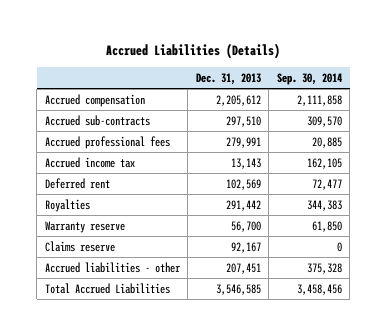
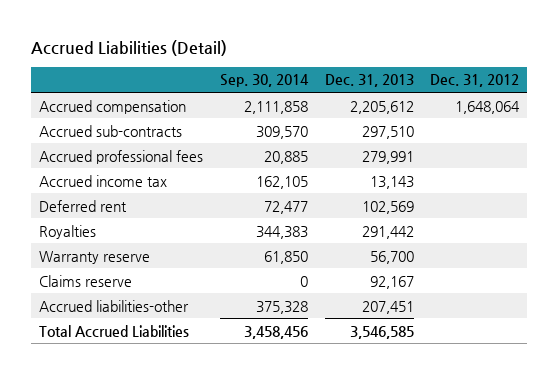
[106,43,281,60] Accrued Liabilities (Details) -> [31,39,228,56] Accrued Liabilities (Detail)
none -> [430,74,520,88] Dec. 31, 2012
[44,261,181,273] Accrued liabilities - other -> [39,299,190,312] Accrued liabilities-other

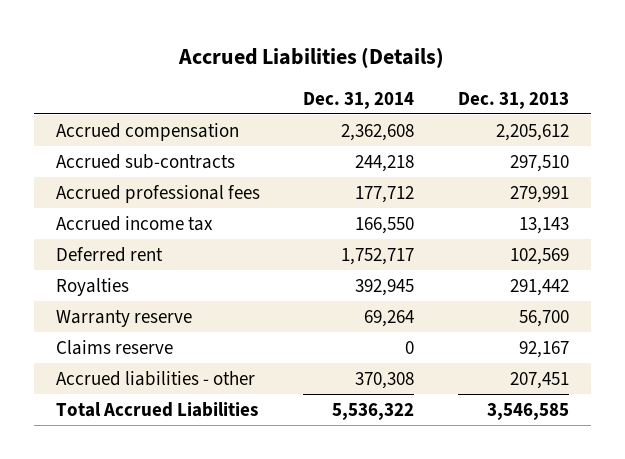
[31,39,228,56] Accrued Liabilities (Detail) -> [178,46,445,68] Accrued Liabilities (Details)
[220,74,310,88] Sep. 30, 2014 -> none
[430,74,520,88] Dec. 31, 2012 -> none
none -> [303,91,415,109] Dec. 31, 2014
[39,299,190,312] Accrued liabilities-other -> [55,370,255,386] Accrued liabilities - other

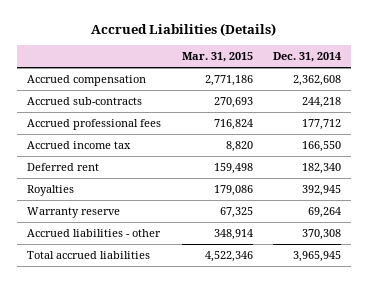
[458,91,570,109] Dec. 31, 2013 -> none
none -> [181,52,253,63] Mar. 31, 2015
[341,247,415,265] 1,752,717 -> [302,162,342,174] 182,340
[55,339,173,355] Claims reserve -> none
[55,401,258,417] Total Accrued Liabilities -> [27,250,151,259] Total accrued liabilities
[332,402,415,420] 5,536,322 -> [293,250,342,262] 3,965,945

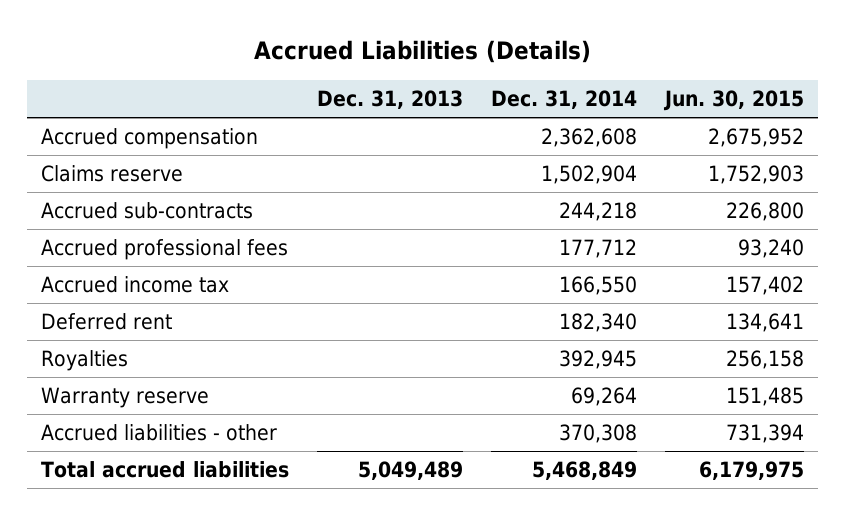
[181,52,253,63] Mar. 31, 2015 -> none
none -> [317,89,464,109] Dec. 31, 2013
none -> [662,89,804,111] Jun. 30, 2015
none -> [41,165,184,183] Claims reserve
[293,250,342,262] 3,965,945 -> [532,461,638,481] 5,468,849

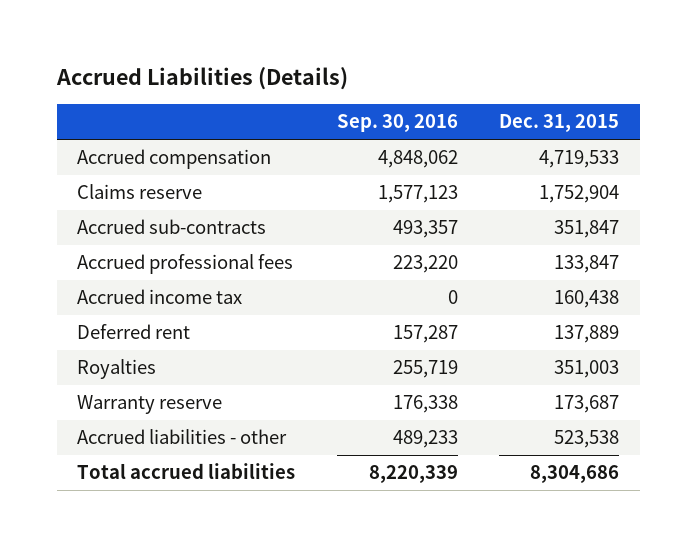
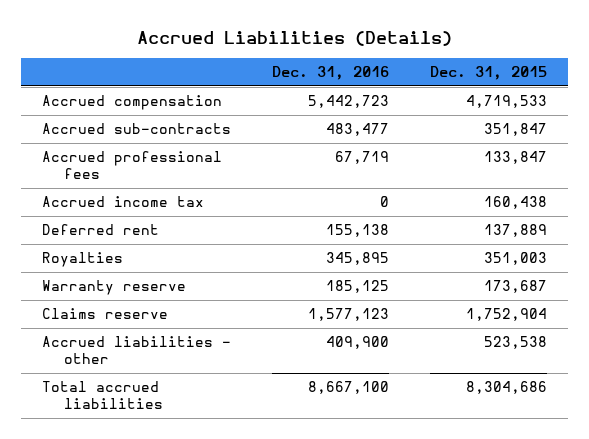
[336,114,458,133] Sep. 30, 2016 -> none
none -> [272,66,390,81] Dec. 31, 2016
[77,184,203,200] Claims reserve -> [42,308,169,320] Claims reserve

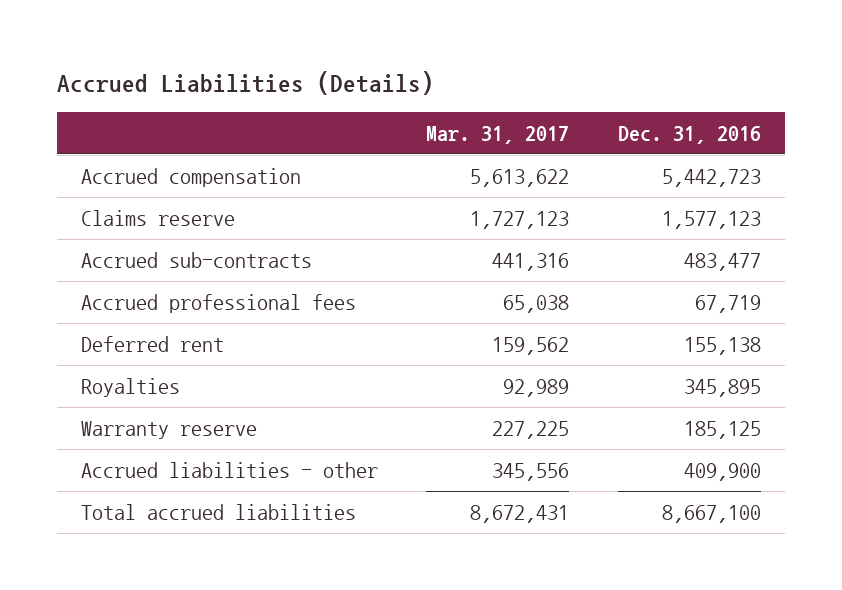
[430,66,548,81] Dec. 31, 2015 -> none
none -> [426,126,570,145] Mar. 31, 2017
[42,308,169,320] Claims reserve -> [81,209,236,226] Claims reserve
[42,196,205,208] Accrued income tax -> none

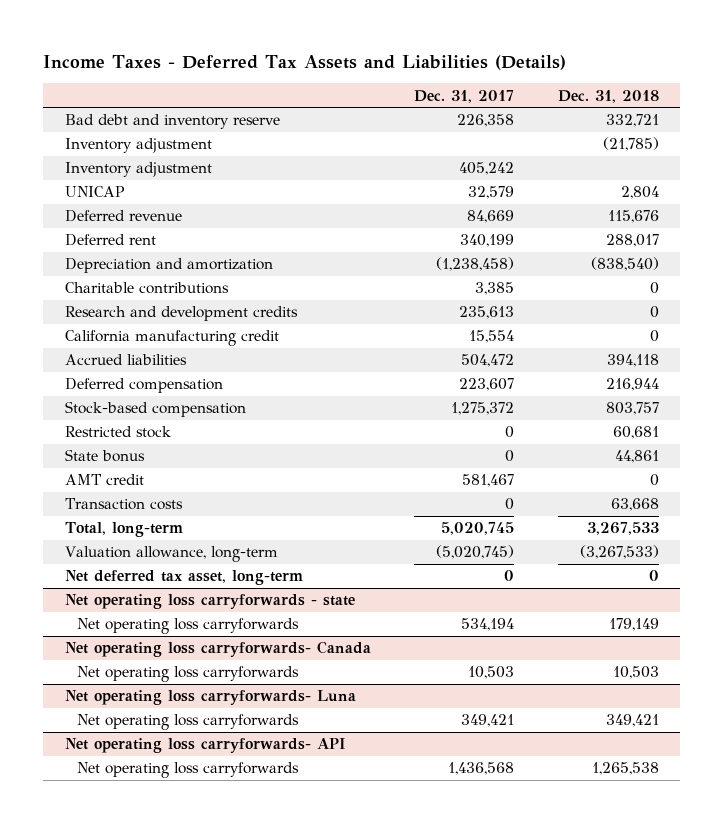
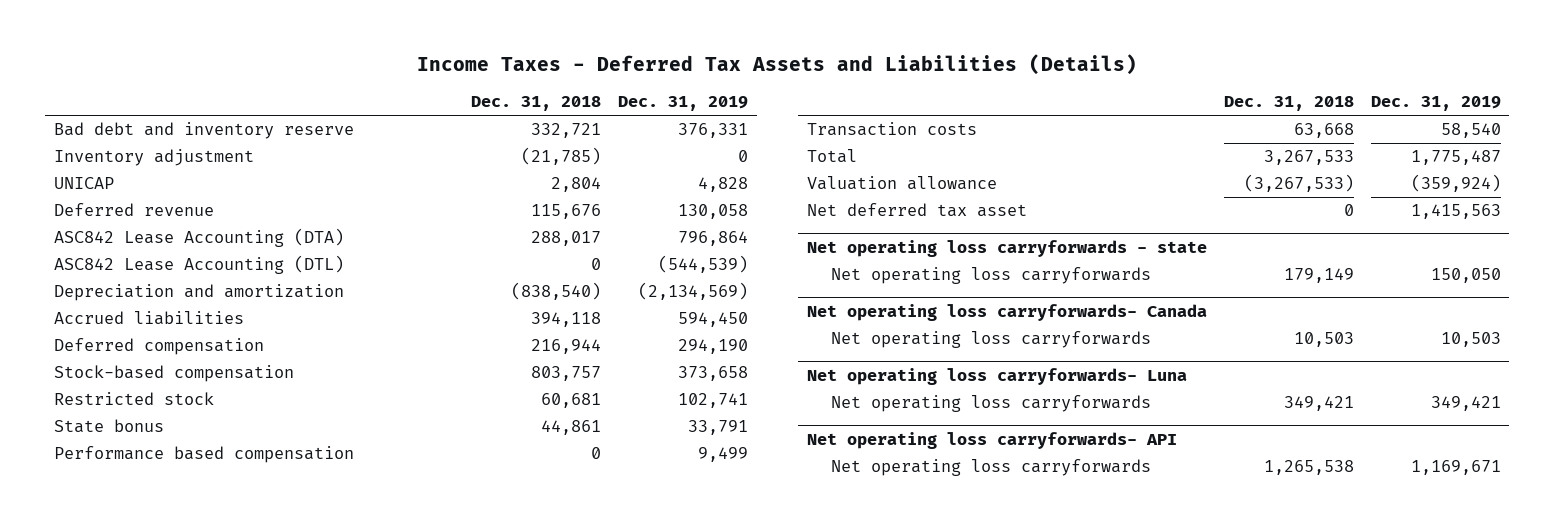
[414,89,515,103] Dec. 31, 2017 -> none
none -> [618,96,749,112] Dec. 31, 2019
[64,162,212,178] Inventory adjustment -> none
[64,234,156,247] Deferred rent -> [53,228,344,248] ASC842 Lease Accounting (DTA)
none -> [53,255,344,275] ASC842 Lease Accounting (DTL)
[64,282,229,295] Charitable contributions -> none
[64,306,298,322] Research and development credits -> none
[64,330,279,347] California manufacturing credit -> none
[64,474,144,486] AMT credit -> none
none -> [53,446,354,464] Performance based compensation
[64,522,183,538] Total, long-term -> [806,149,857,164] Total
[64,546,278,563] Valuation allowance, long-term -> [806,176,997,191] Valuation allowance
[64,570,303,586] Net deferred tax asset, long-term -> [806,203,1027,218] Net deferred tax asset

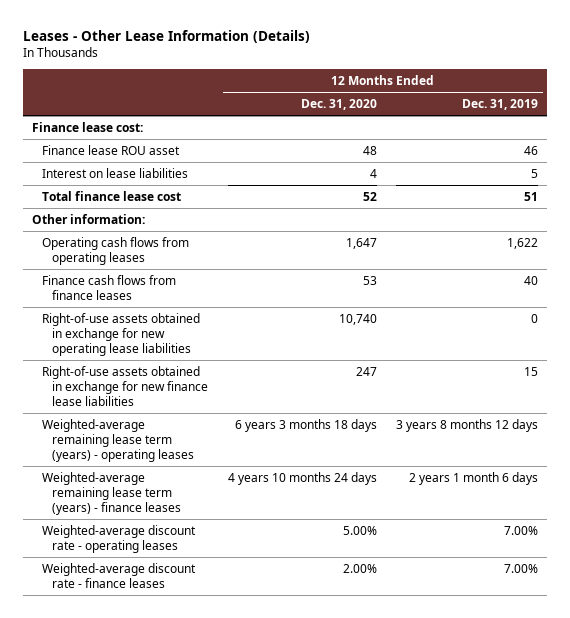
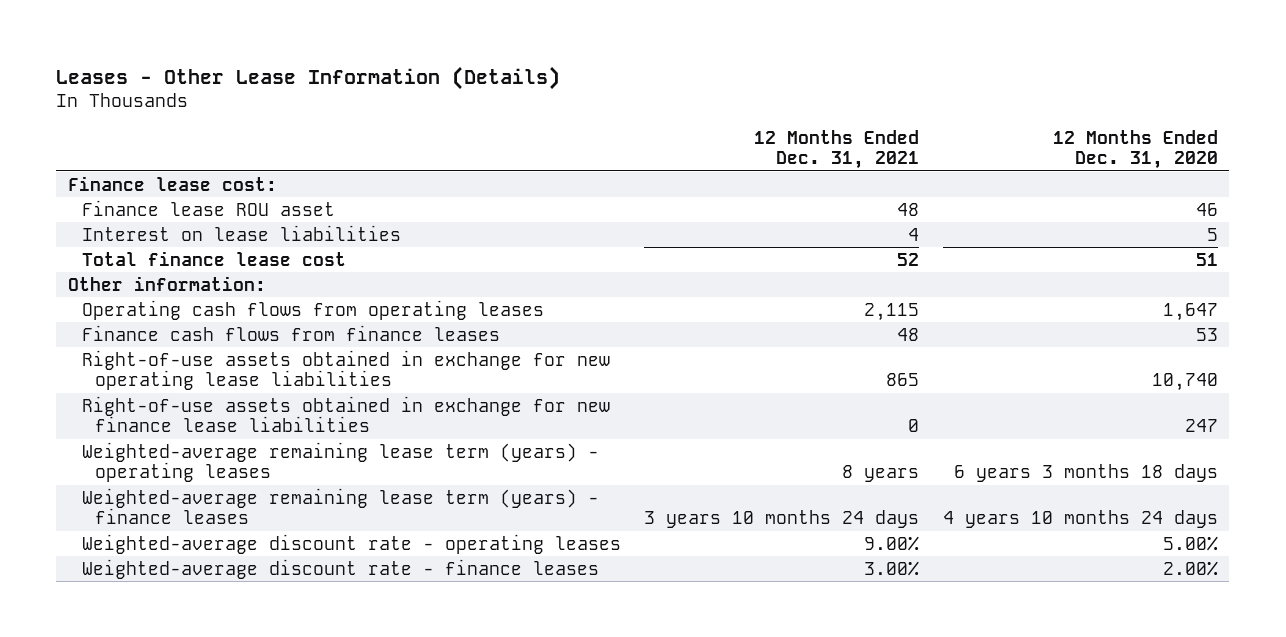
[461,98,538,110] Dec. 31, 2019 -> none
none -> [754,129,920,170] 12 Months Ended Dec. 31, 2021
[362,145,377,155] 48 -> [1195,202,1218,216] 46
[369,168,377,178] 4 -> [1206,227,1218,241] 5
[362,191,377,201] 52 -> [1195,252,1218,266] 51

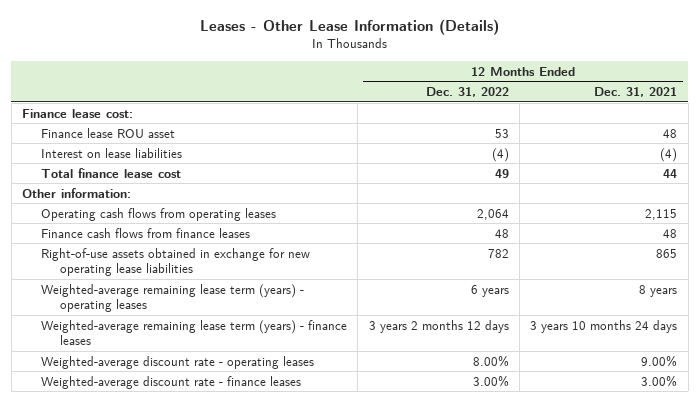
[1052,129,1218,170] 12 Months Ended Dec. 31, 2020 -> none
none -> [425,87,509,98] Dec. 31, 2022
[908,227,920,241] 4 -> [660,147,678,162] (4)
[897,252,920,266] 52 -> [663,168,678,178] 44
[81,395,610,433] Right-of-use assets obtained in exchange for new finance lease liabilities -> none

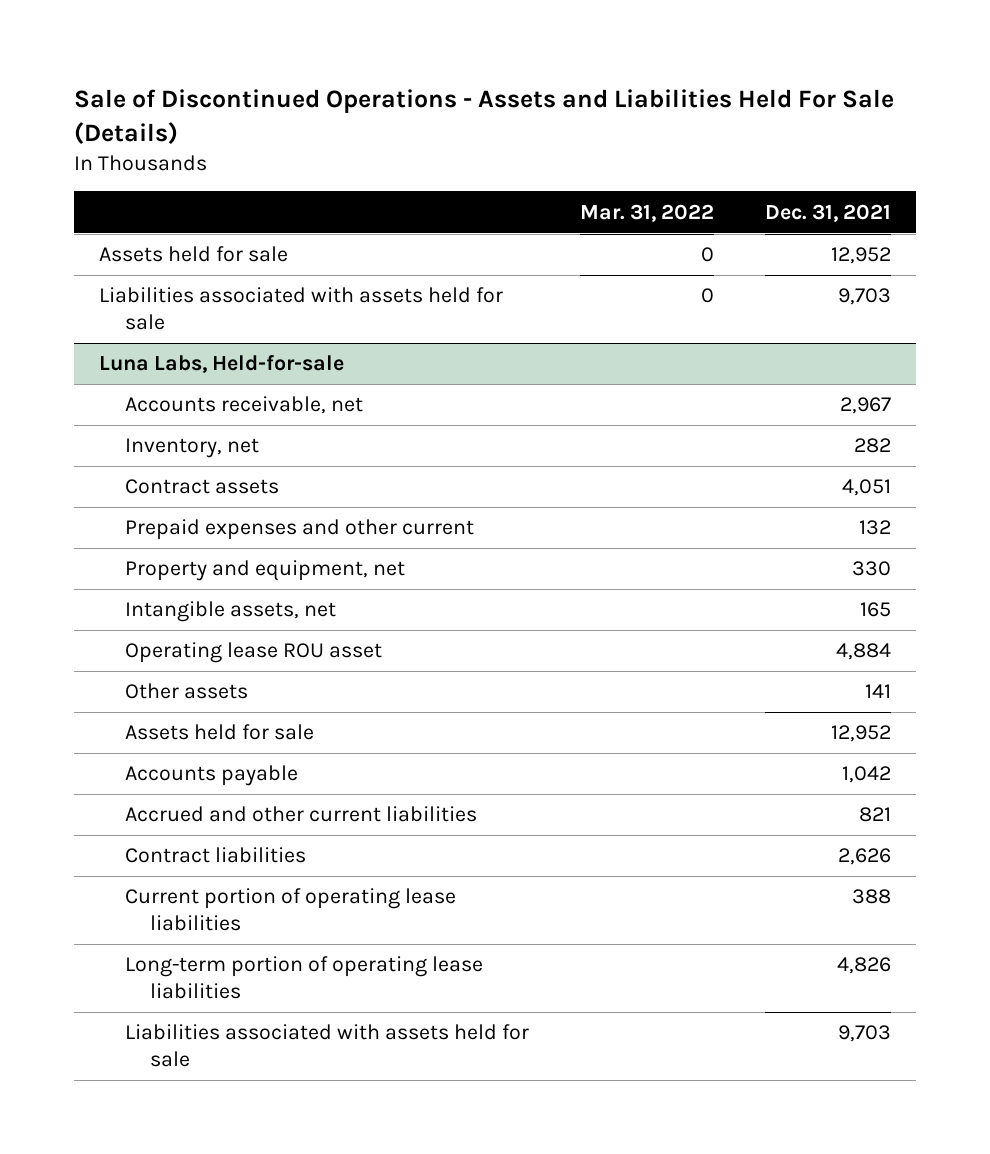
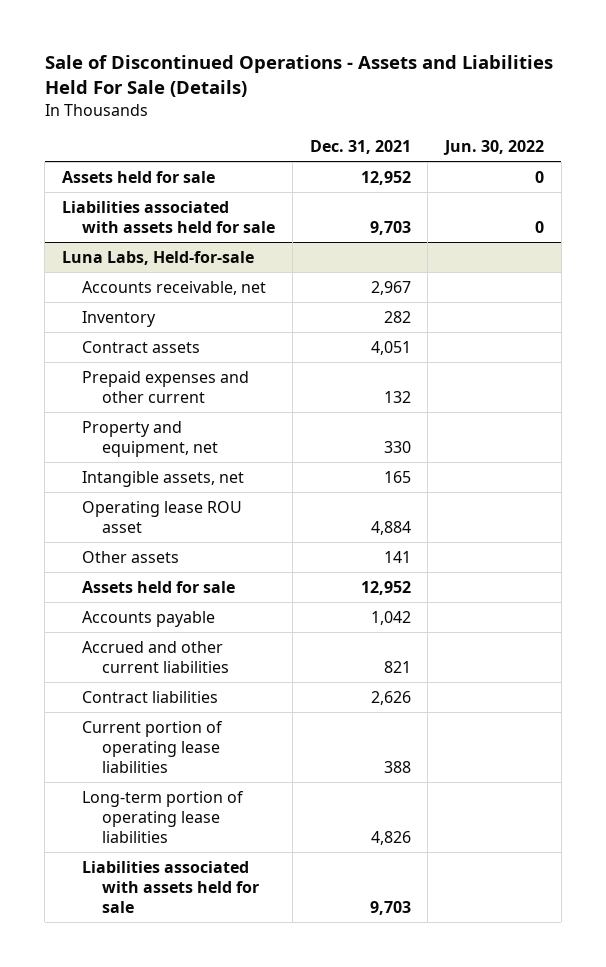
[579,203,714,222] Mar. 31, 2022 -> none
none -> [443,140,545,156] Jun. 30, 2022
[124,438,259,459] Inventory, net -> [81,310,156,327] Inventory

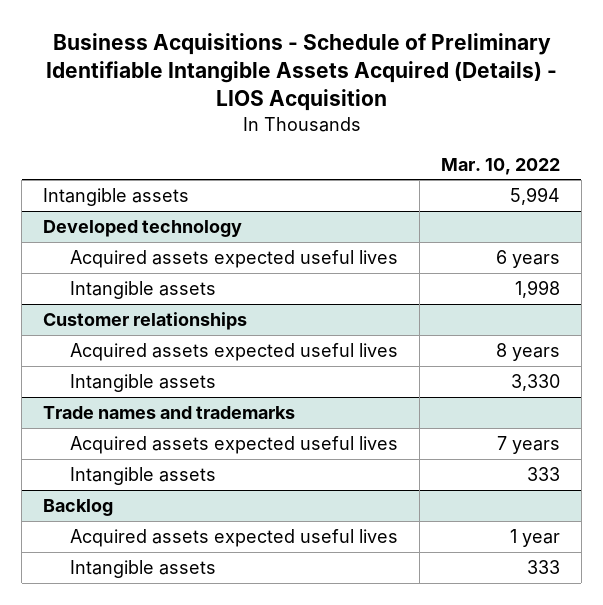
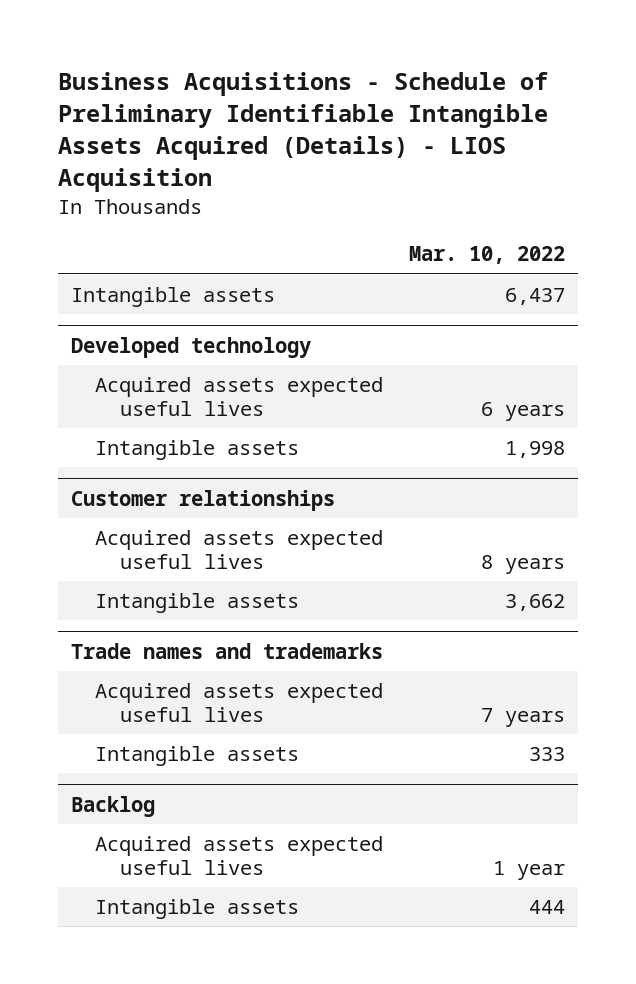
[509,186,560,205] 5,994 -> [505,288,566,306] 6,437
[510,373,560,391] 3,330 -> [505,594,566,612] 3,662
[526,559,560,574] 333 -> [529,900,566,915] 444

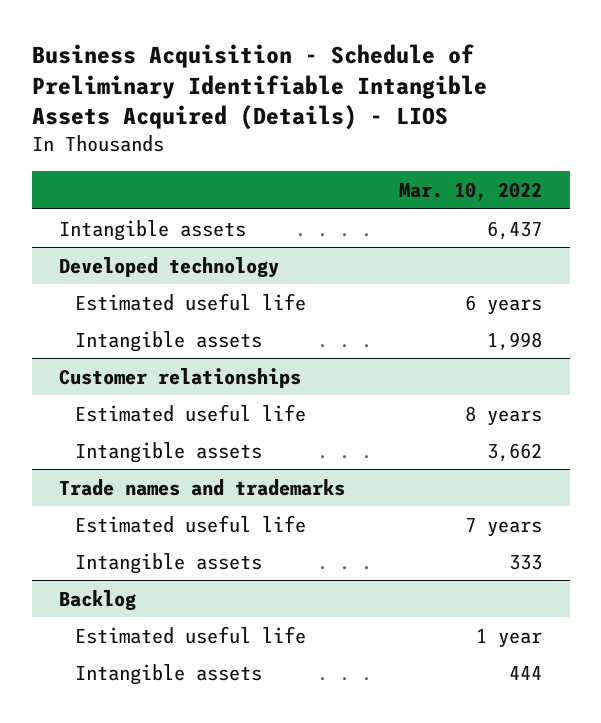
[57,71,548,192] Business Acquisitions - Schedule of Preliminary Identifiable Intangible Assets Acquired (Details) - LIOS Acquisition -> [31,43,487,131] Business Acquisition - Schedule of Preliminary Identifiable Intangible Assets Acquired (Details) - LIOS
[95,377,384,417] Acquired assets expected useful lives -> [74,292,306,311] Estimated useful life
[95,530,384,570] Acquired assets expected useful lives -> [74,403,306,422] Estimated useful life
[95,683,384,723] Acquired assets expected useful lives -> [74,514,306,533] Estimated useful life
[95,836,384,876] Acquired assets expected useful lives -> [74,625,306,644] Estimated useful life

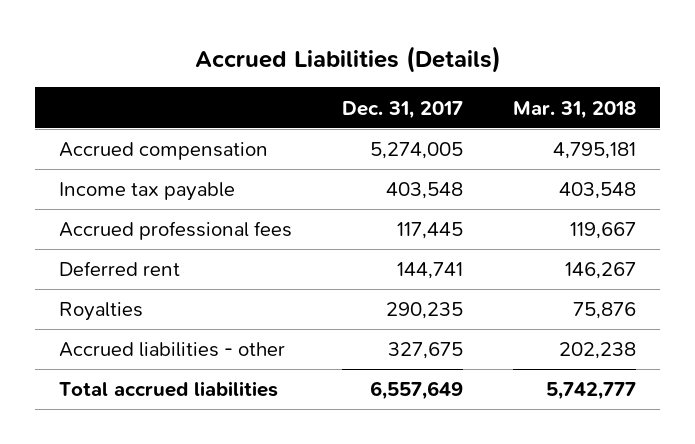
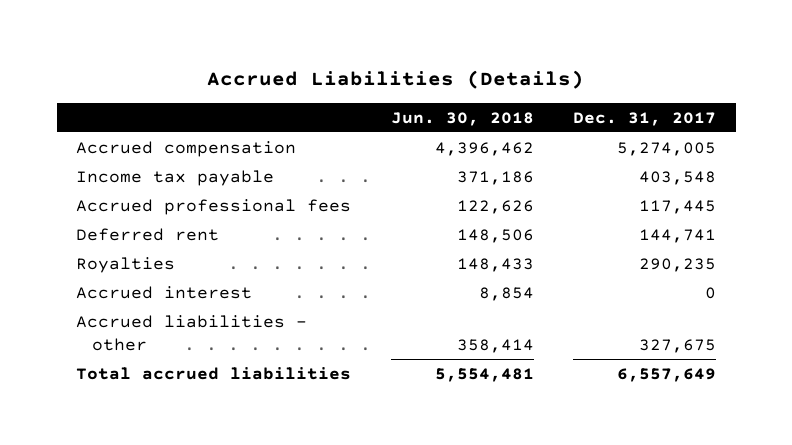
[512,100,636,119] Mar. 31, 2018 -> none
none -> [390,111,534,126] Jun. 30, 2018
none -> [76,285,253,299] Accrued interest

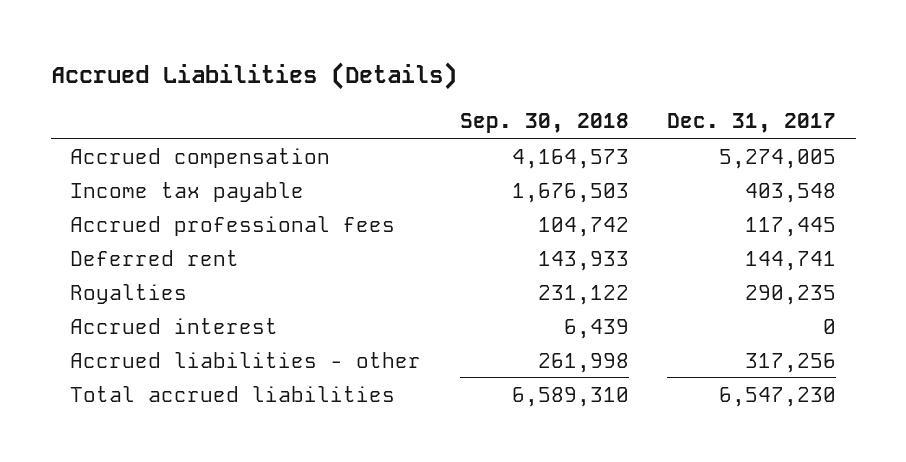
[390,111,534,126] Jun. 30, 2018 -> none
none -> [459,113,629,134] Sep. 30, 2018
[638,338,716,353] 327,675 -> [745,352,837,373] 317,256
[616,367,716,382] 6,557,649 -> [719,386,837,407] 6,547,230

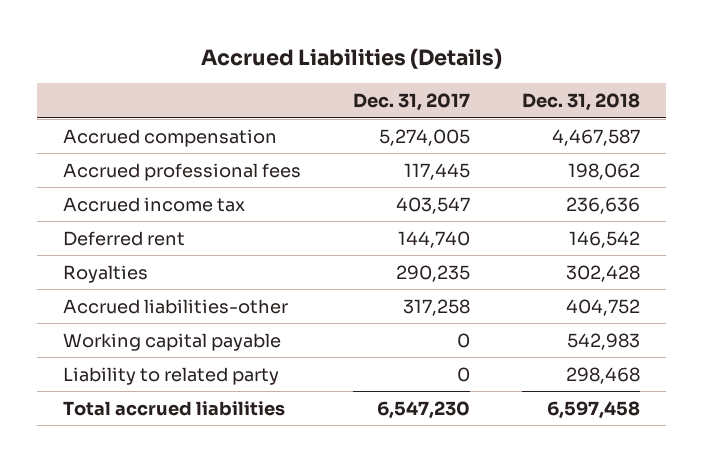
[459,113,629,134] Sep. 30, 2018 -> none
none -> [521,93,640,112] Dec. 31, 2018
[69,181,304,202] Income tax payable -> none
none -> [63,196,246,212] Accrued income tax
[745,250,837,271] 144,741 -> [398,230,471,248] 144,740
[69,317,278,334] Accrued interest -> none
[69,351,421,368] Accrued liabilities - other -> [63,298,289,314] Accrued liabilities-other
[745,352,837,373] 317,256 -> [403,298,471,316] 317,258
none -> [63,332,282,351] Working capital payable
none -> [63,366,280,385] Liability to related party

